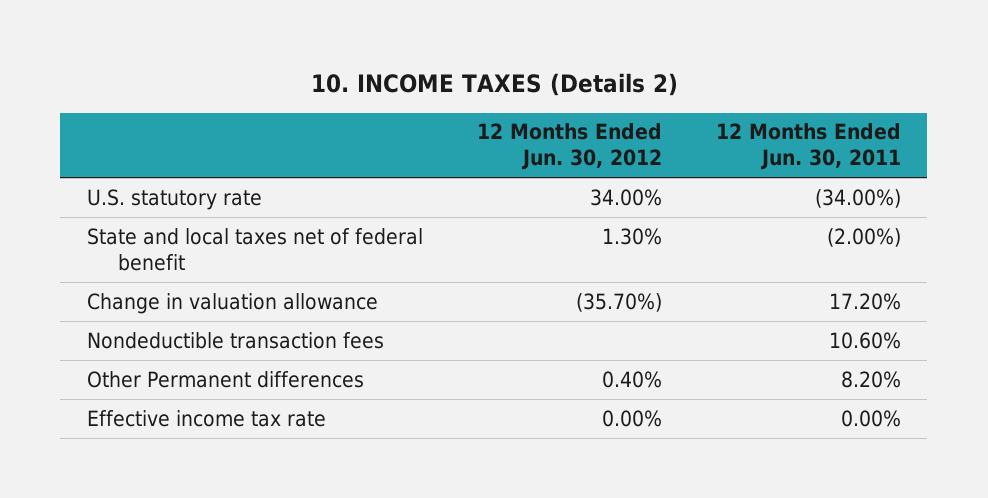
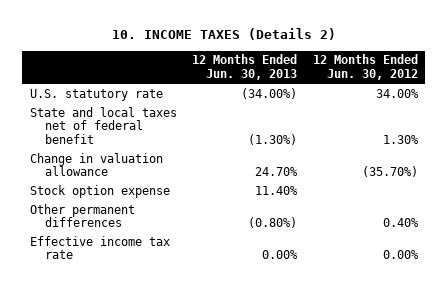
[715,123,901,171] 12 Months Ended Jun. 30, 2011 -> none
none -> [192,54,298,81] 12 Months Ended Jun. 30, 2013
[87,331,385,349] Nondeductible transaction fees -> none
none -> [29,184,170,198] Stock option expense
[87,370,365,388] Other Permanent differences -> [29,203,135,228] Other permanent differences

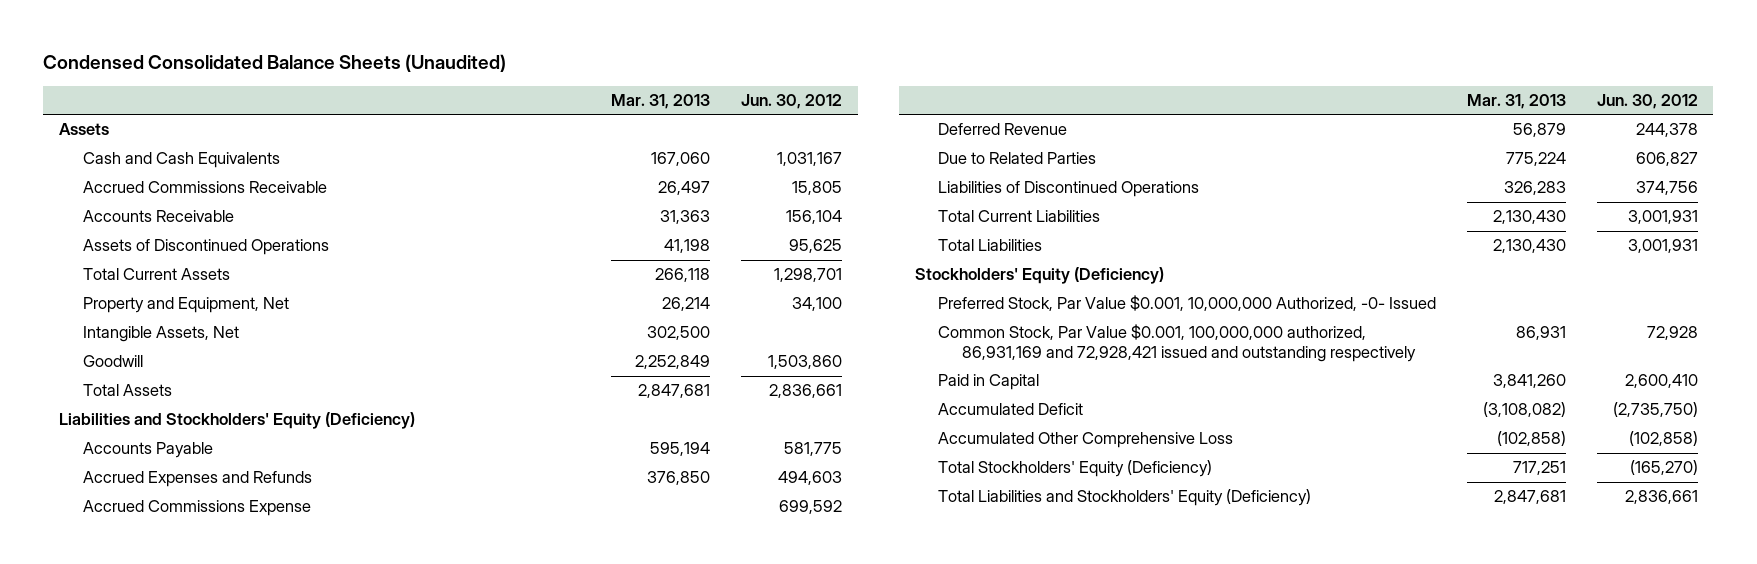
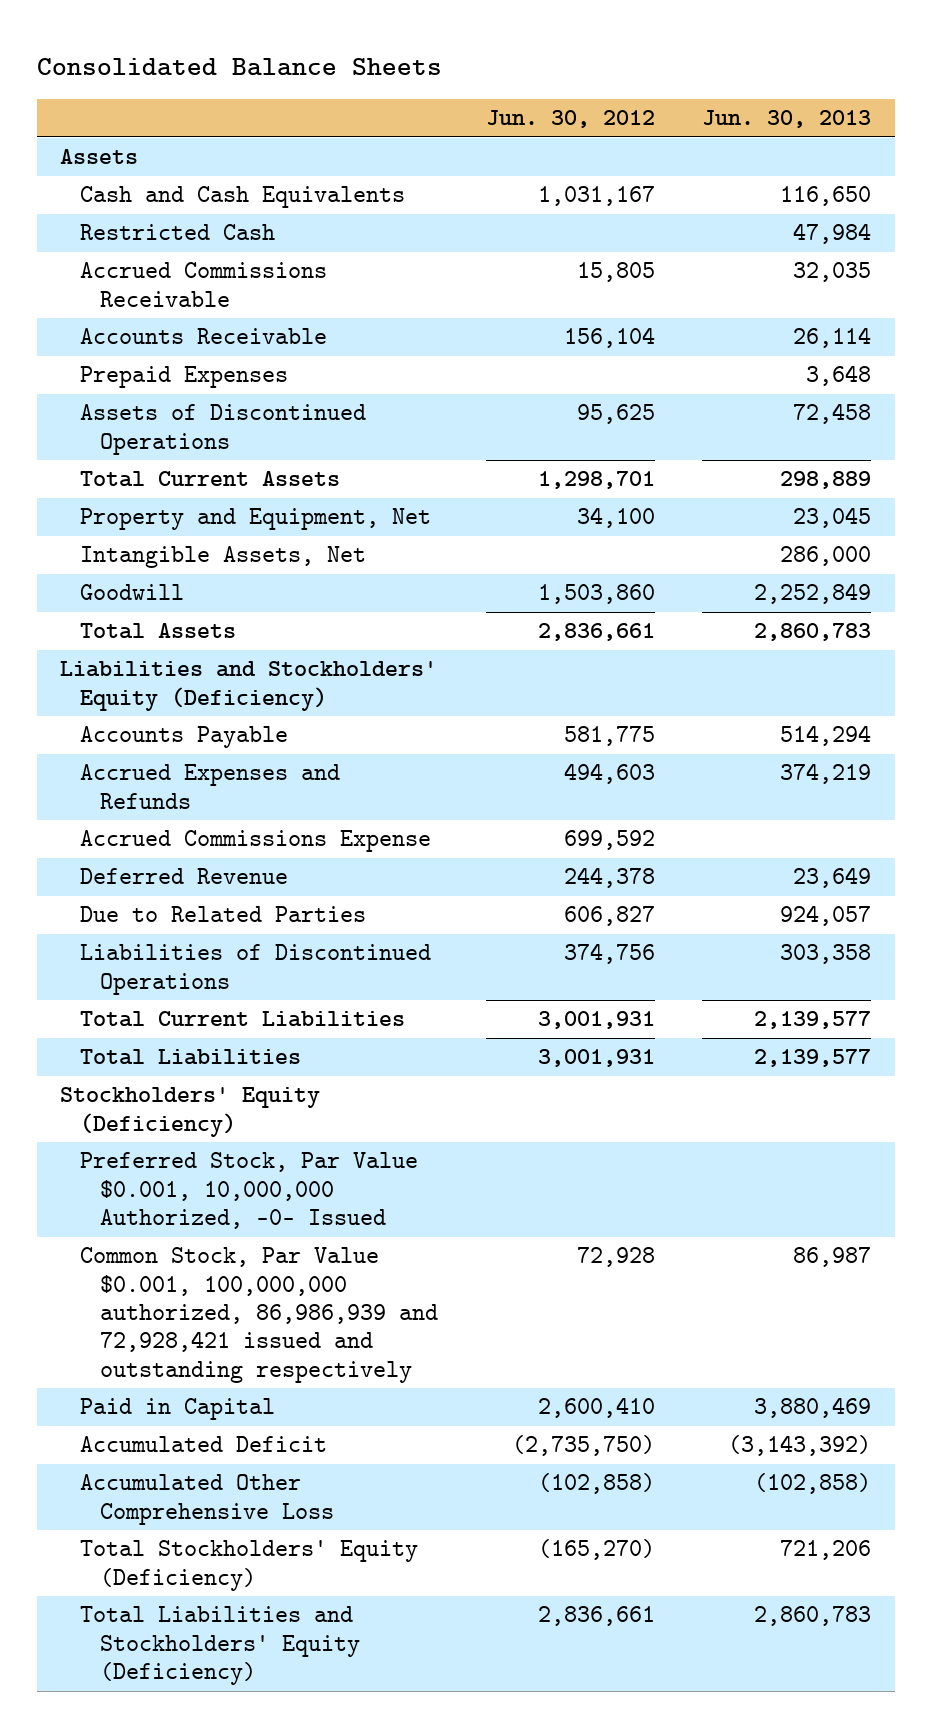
[43,54,507,73] Condensed Consolidated Balance Sheets (Unaudited) -> [36,57,442,76] Consolidated Balance Sheets
[611,94,711,110] Mar. 31, 2013 -> none
none -> [702,110,872,129] Jun. 30, 2013
none -> [80,224,276,241] Restricted Cash
none -> [80,366,289,389] Prepaid Expenses
[938,324,1417,362] Common Stock, Par Value $0.001, 100,000,000 authorized, 86,931,169 and 72,928,421 issued and outstanding respectively -> [80,1247,439,1383] Common Stock, Par Value $0.001, 100,000,000 authorized, 86,986,939 and 72,928,421 issued and outstanding respectively

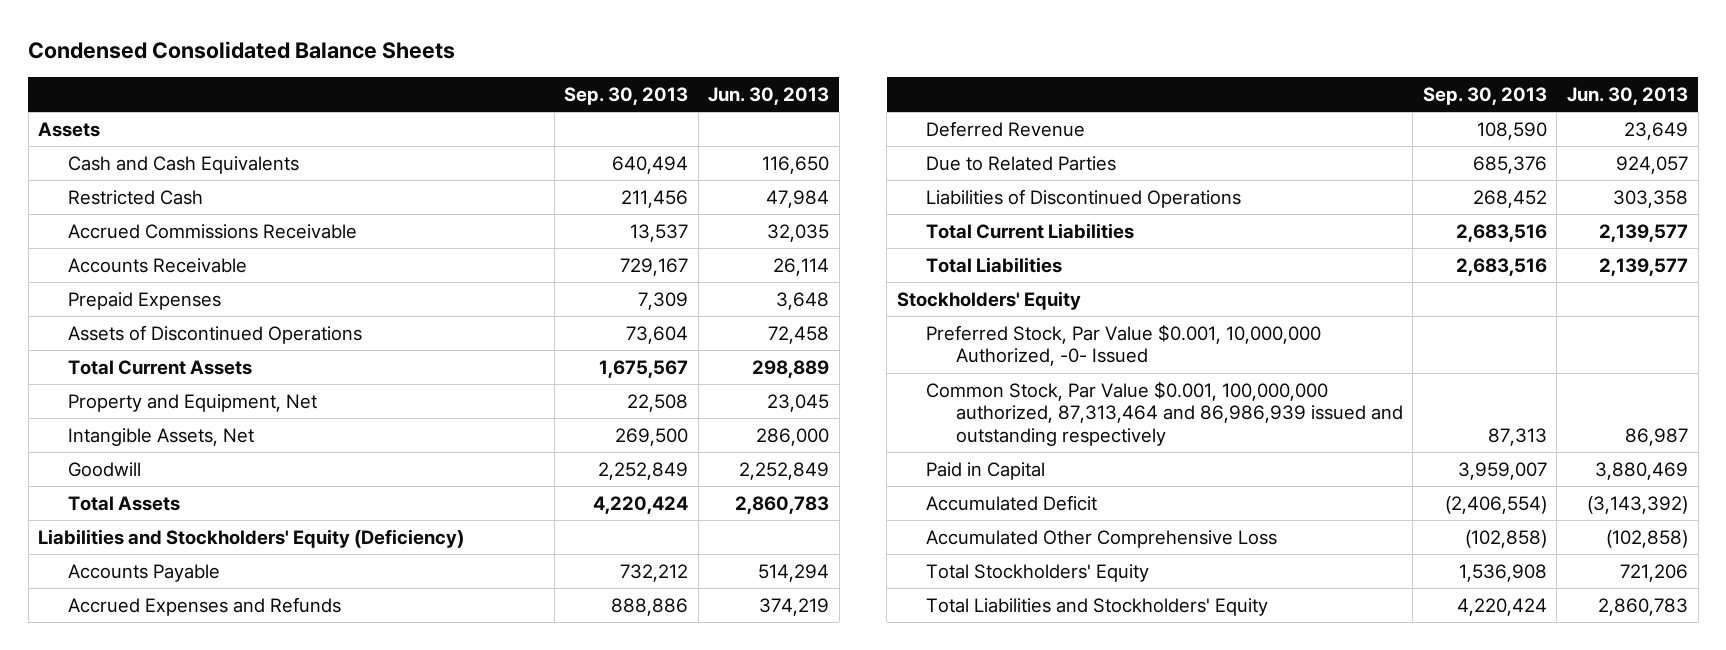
[36,57,442,76] Consolidated Balance Sheets -> [28,40,456,59] Condensed Consolidated Balance Sheets
[485,110,655,129] Jun. 30, 2012 -> none
none -> [564,86,689,105] Sep. 30, 2013
[80,830,432,853] Accrued Commissions Expense -> none
[60,1087,321,1137] Stockholders' Equity (Deficiency) -> [896,290,1081,310] Stockholders' Equity
[80,1247,439,1383] Common Stock, Par Value $0.001, 100,000,000 authorized, 86,986,939 and 72,928,421 issued and outstanding respectively -> [926,380,1403,446] Common Stock, Par Value $0.001, 100,000,000 authorized, 87,313,464 and 86,986,939 issued and outstanding respectively
[80,1540,419,1591] Total Stockholders' Equity (Deficiency) -> [926,563,1150,582] Total Stockholders' Equity
[80,1606,361,1686] Total Liabilities and Stockholders' Equity (Deficiency) -> [926,597,1269,616] Total Liabilities and Stockholders' Equity

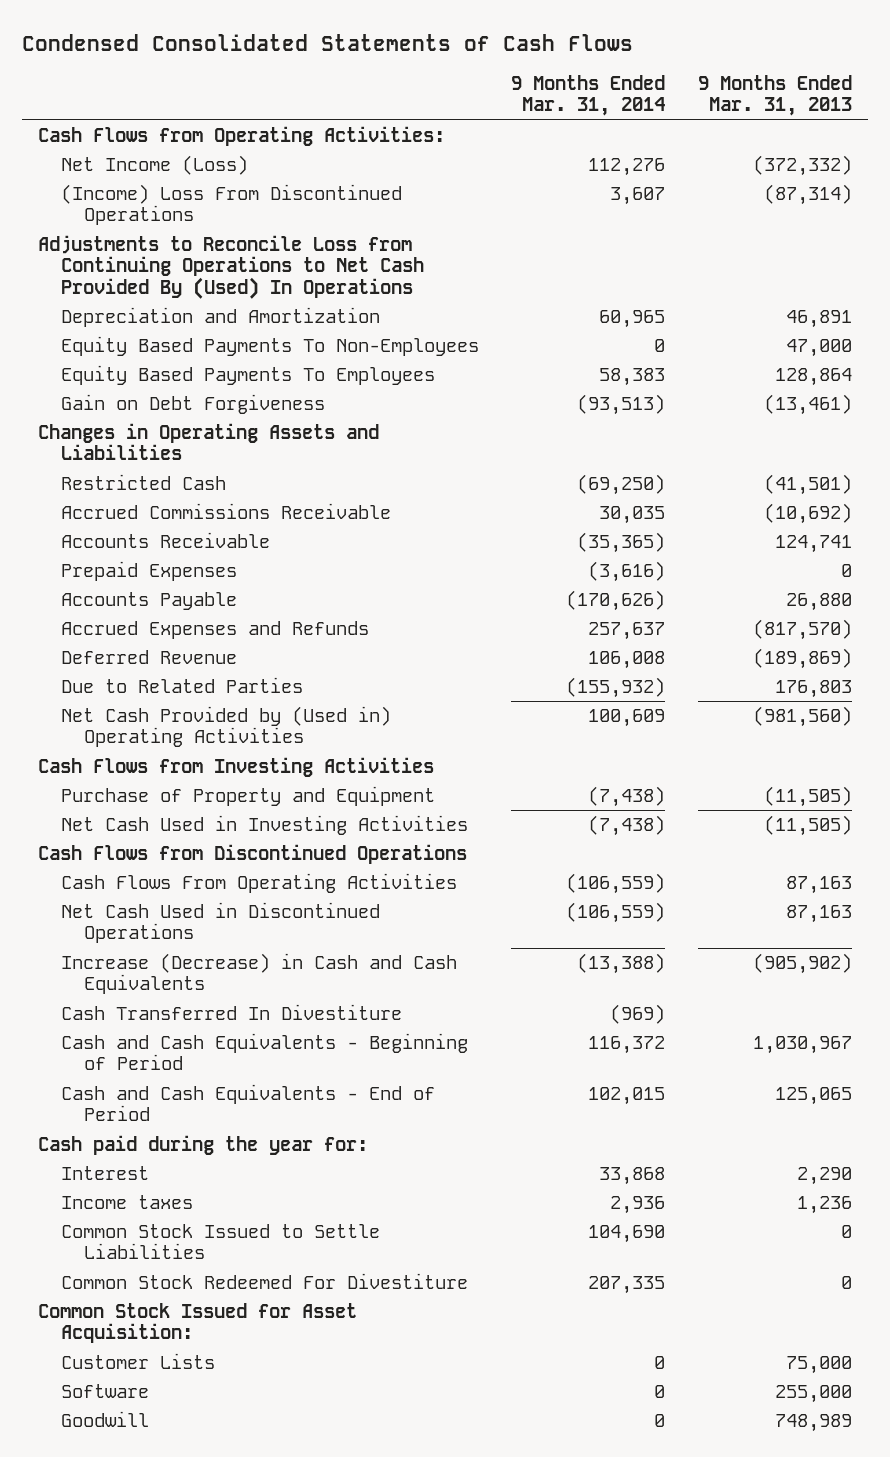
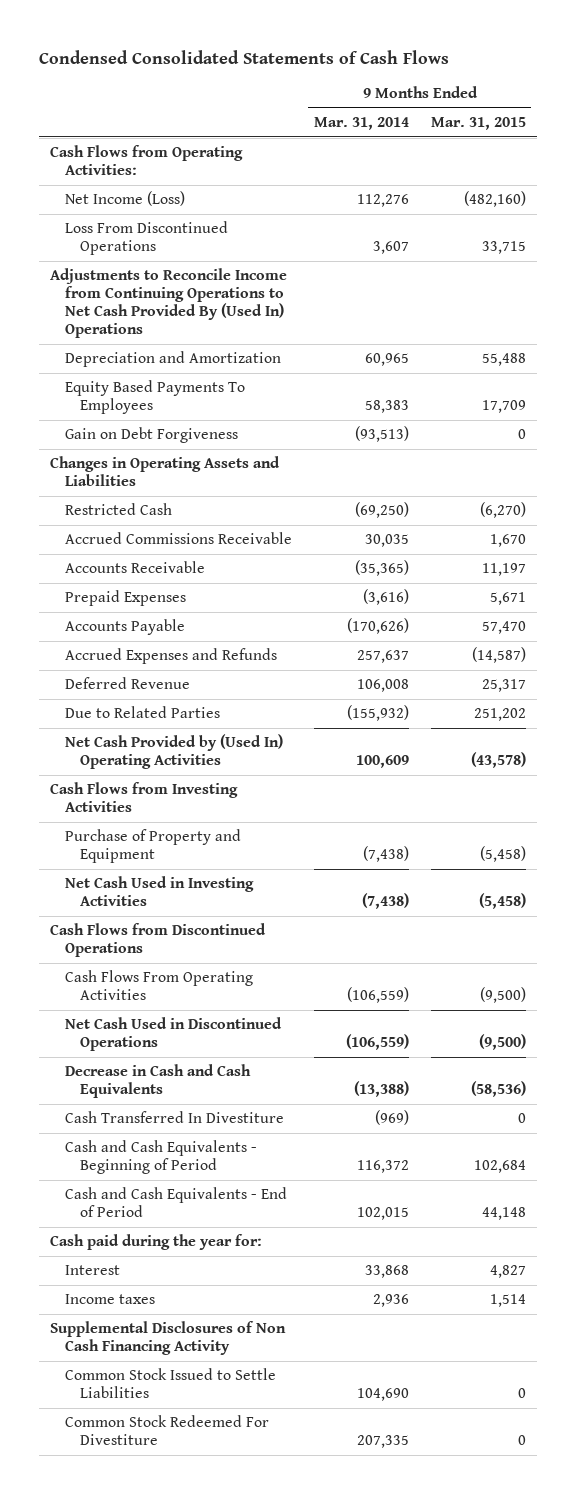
[697,74,852,117] 9 Months Ended Mar. 31, 2013 -> none
none -> [430,117,526,131] Mar. 31, 2015
[61,184,403,226] (Income) Loss From Discontinued Operations -> [65,221,229,256] Loss From Discontinued Operations
[38,235,425,299] Adjustments to Reconcile Loss from Continuing Operations to Net Cash Provided By (Used) In Operations -> [50,268,288,339] Adjustments to Reconcile Income from Continuing Operations to Net Cash Provided By (Used In) Operations
[61,336,480,357] Equity Based Payments To Non-Employees -> none
[61,706,392,748] Net Cash Provided by (Used in) Operating Activities -> [65,734,284,770] Net Cash Provided by (Used In) Operating Activities
[61,953,458,995] Increase (Decrease) in Cash and Cash Equivalents -> [65,1064,252,1099] Decrease in Cash and Cash Equivalents
none -> [50,1321,287,1356] Supplemental Disclosures of Non Cash Financing Activity
[38,1303,358,1344] Common Stock Issued for Asset Acquisition: -> none
[61,1353,216,1370] Customer Lists -> none
[61,1384,150,1399] Software -> none
[61,1411,150,1428] Goodwill -> none

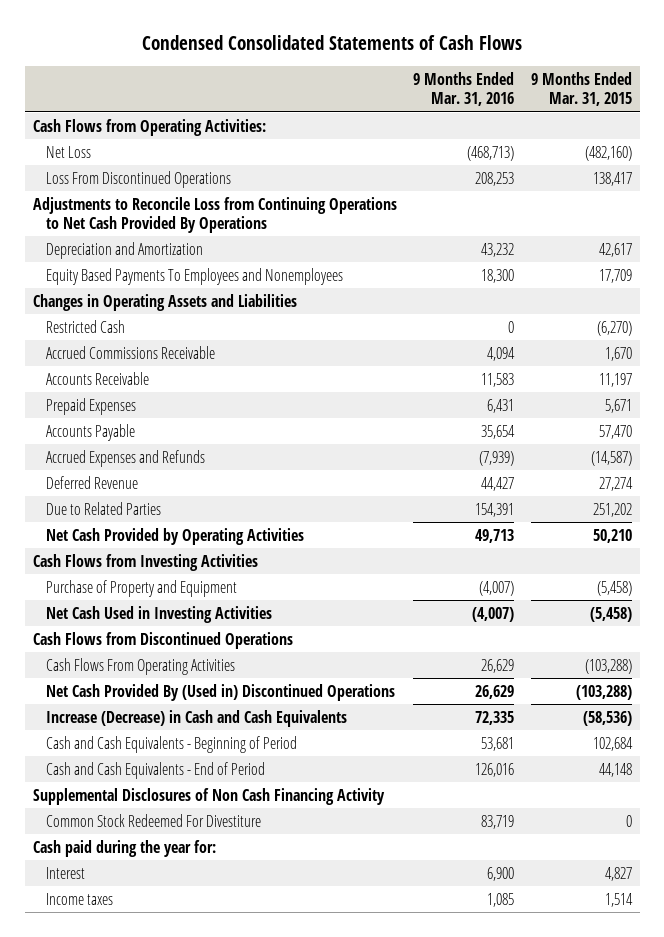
[313,117,409,131] Mar. 31, 2014 -> none
none -> [413,71,515,107] 9 Months Ended Mar. 31, 2016
[65,427,239,444] Gain on Debt Forgiveness -> none
[65,191,186,207] Net Income (Loss) -> [46,145,92,158] Net Loss
[481,241,526,255] 33,715 -> [592,171,632,186] 138,417
[50,268,288,339] Adjustments to Reconcile Income from Continuing Operations to Net Cash Provided By (Used In) Operations -> [32,196,397,234] Adjustments to Reconcile Loss from Continuing Operations to Net Cash Provided By Operations
[481,353,526,367] 55,488 -> [598,242,632,257] 42,617
[65,380,246,415] Equity Based Payments To Employees -> [46,267,344,285] Equity Based Payments To Employees and Nonemployees
[481,679,526,693] 25,317 -> [598,476,633,491] 27,274
[65,734,284,770] Net Cash Provided by (Used In) Operating Activities -> [46,527,305,545] Net Cash Provided by Operating Activities
[470,752,526,769] (43,578) -> [592,528,632,543] 50,210
[65,1111,285,1124] Cash Transferred In Divestiture -> none
[479,987,526,1004] (9,500) -> [584,658,632,674] (103,288)
[65,1017,283,1052] Net Cash Used in Discontinued Operations -> [46,683,396,701] Net Cash Provided By (Used in) Discontinued Operations
[478,1034,526,1051] (9,500) -> [575,684,632,700] (103,288)
[65,1064,252,1099] Decrease in Cash and Cash Equivalents -> [46,709,348,727] Increase (Decrease) in Cash and Cash Equivalents
[50,1321,287,1356] Supplemental Disclosures of Non Cash Financing Activity -> [32,787,385,805] Supplemental Disclosures of Non Cash Financing Activity
[65,1415,270,1446] Common Stock Redeemed For Divestiture -> [46,813,262,827] Common Stock Redeemed For Divestiture
[65,1368,277,1399] Common Stock Issued to Settle Liabilities -> none

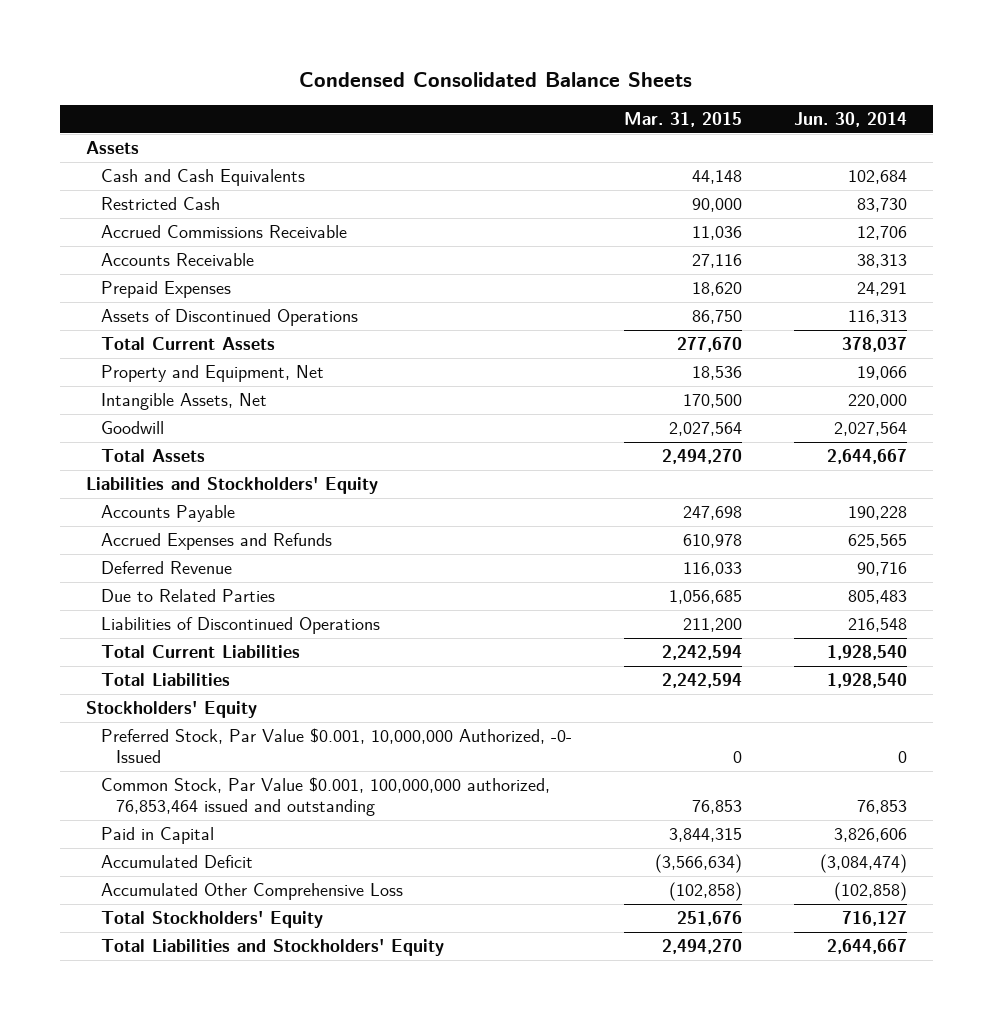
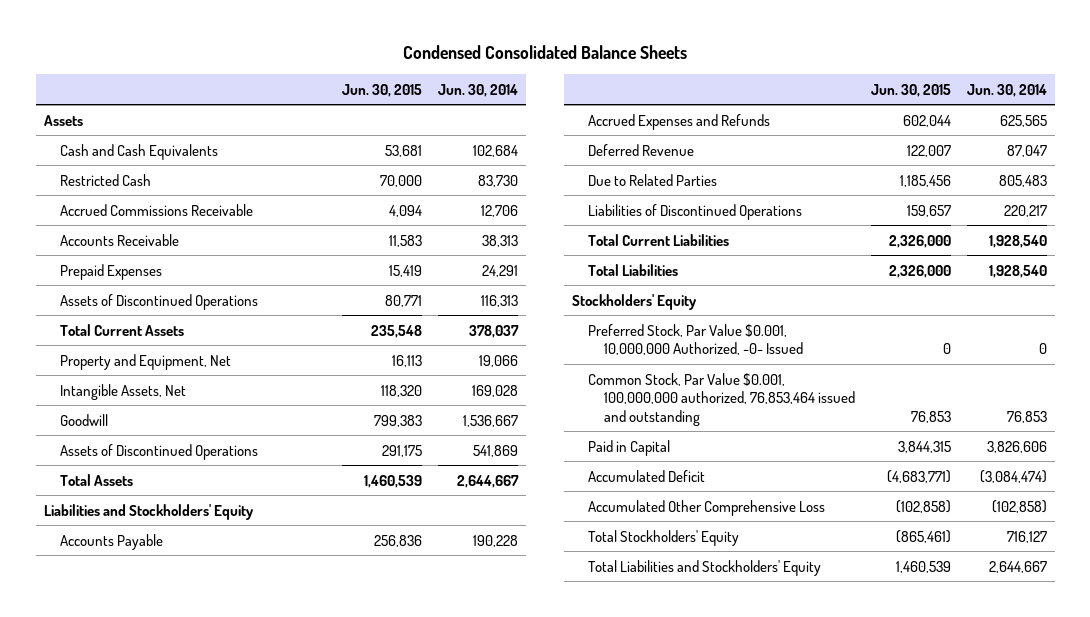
[623,112,742,128] Mar. 31, 2015 -> none
none -> [342,83,423,97] Jun. 30, 2015
[848,394,908,409] 220,000 -> [472,384,519,397] 169,028
[834,422,908,437] 2,027,564 -> [463,414,519,427] 1,536,667
none -> [59,443,258,460] Assets of Discontinued Operations
[857,562,908,577] 90,716 -> [1006,144,1047,157] 87,047
[848,618,908,633] 216,548 -> [1003,204,1047,217] 220,217

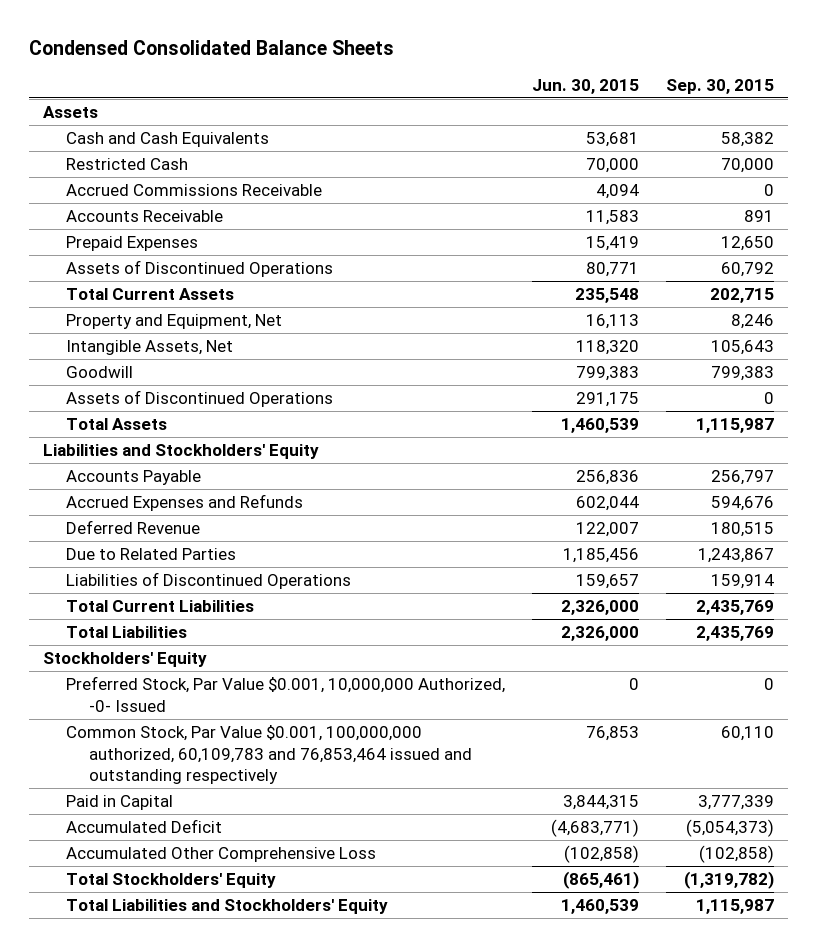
[438,83,519,97] Jun. 30, 2014 -> none
none -> [666,78,775,94] Sep. 30, 2015
[588,372,856,426] Common Stock, Par Value $0.001, 100,000,000 authorized, 76,853,464 issued and outstanding -> [65,724,472,785] Common Stock, Par Value $0.001, 100,000,000 authorized, 60,109,783 and 76,853,464 issued and outstanding respectively

